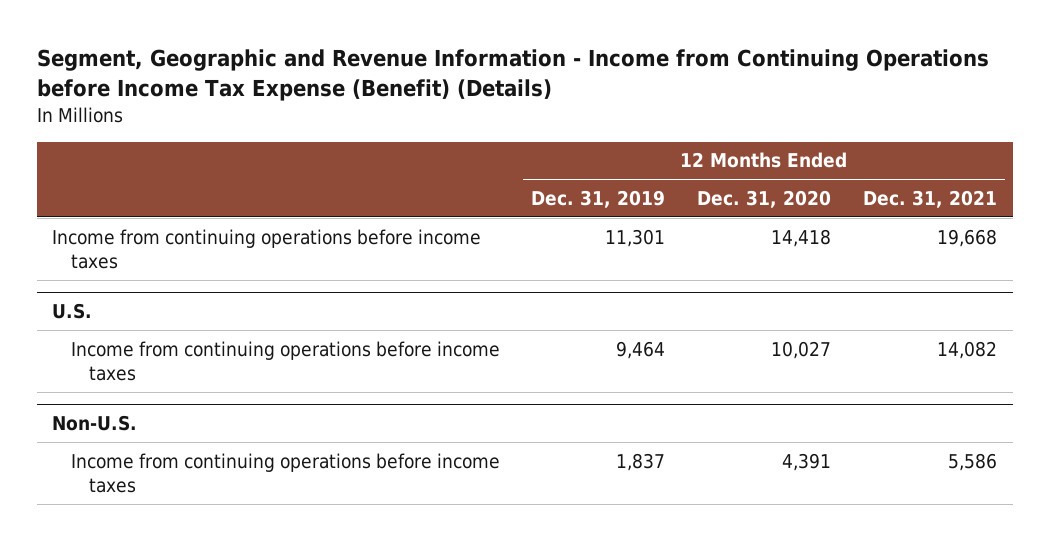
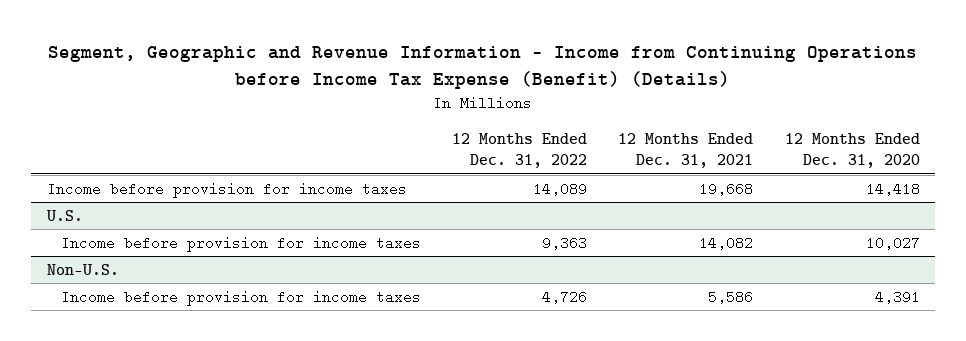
[531,190,666,209] Dec. 31, 2019 -> none
none -> [452,132,588,169] 12 Months Ended Dec. 31, 2022
[52,228,482,270] Income from continuing operations before income taxes -> [46,181,407,198] Income before provision for income taxes
[70,340,500,382] Income from continuing operations before income taxes -> [60,235,421,252] Income before provision for income taxes
[70,452,500,494] Income from continuing operations before income taxes -> [60,289,421,306] Income before provision for income taxes

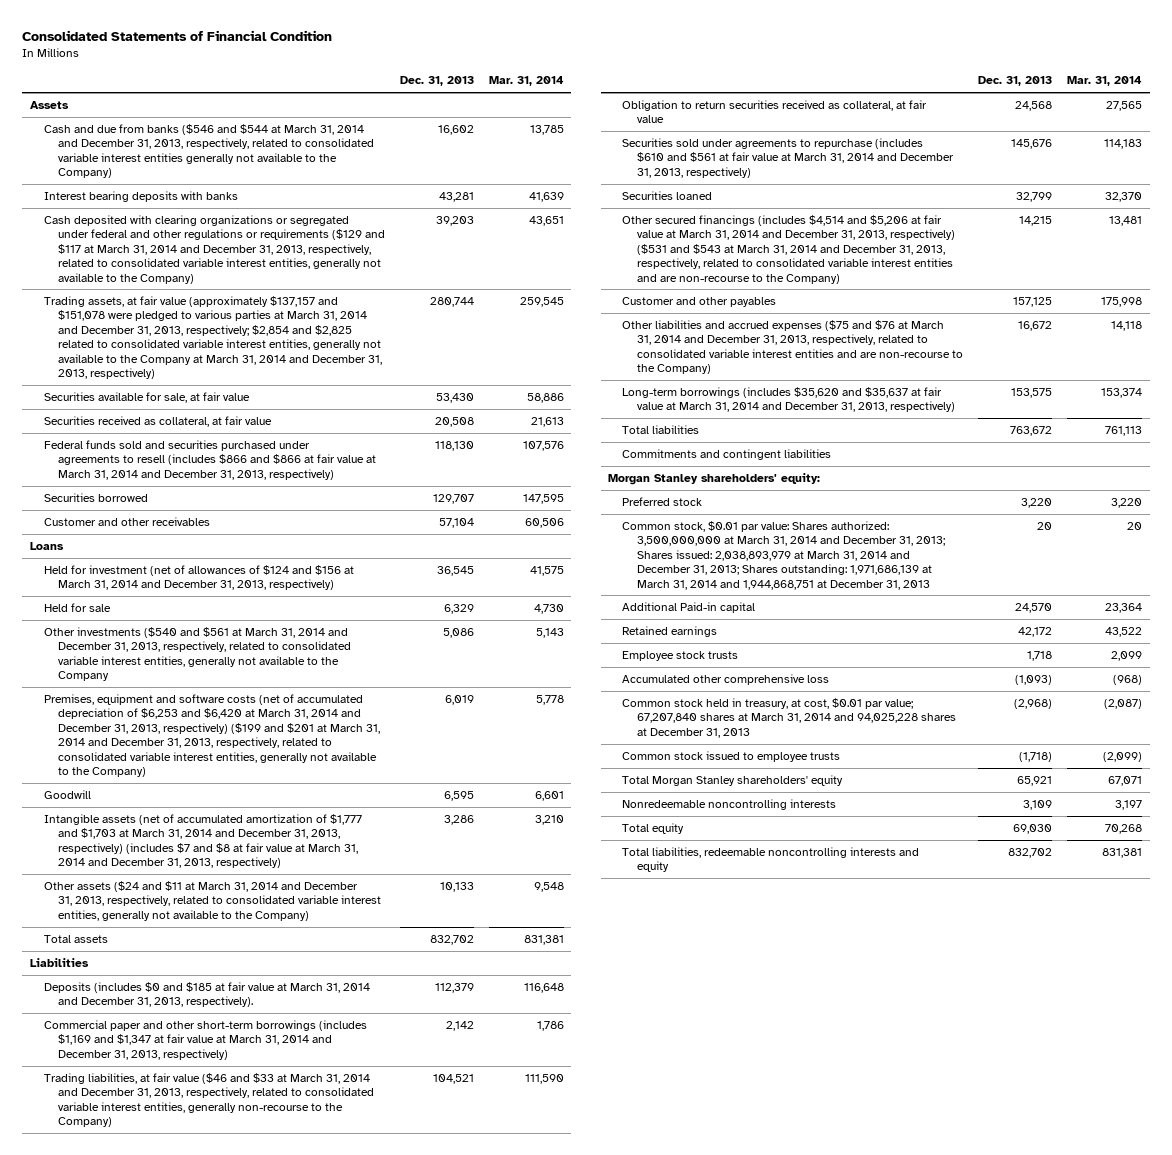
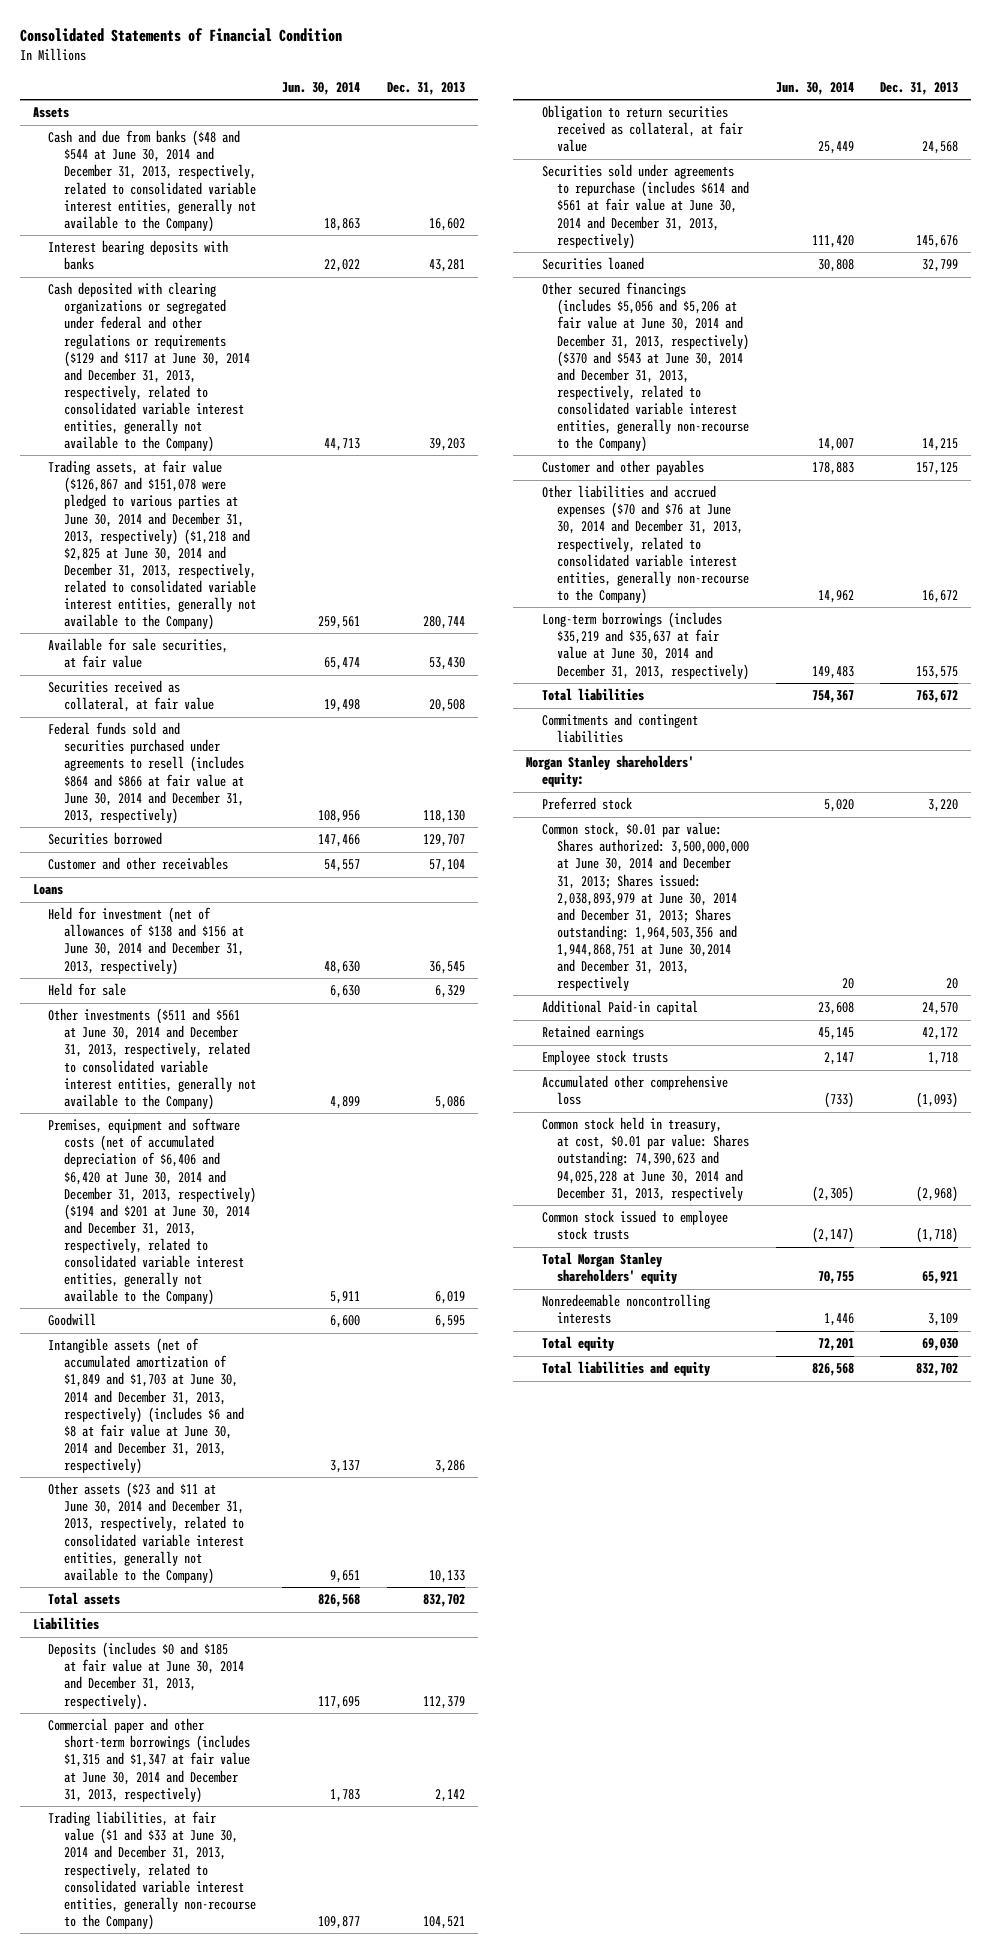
[488,76,564,87] Mar. 31, 2014 -> none
none -> [282,81,361,95] Jun. 30, 2014
[43,123,374,179] Cash and due from banks ($546 and $544 at March 31, 2014 and December 31, 2013, respectively, related to consolidated variable interest entities generally not available to the Company) -> [48,130,256,232] Cash and due from banks ($48 and $544 at June 30, 2014 and December 31, 2013, respectively, related to consolidated variable interest entities, generally not available to the Company)
[43,214,385,284] Cash deposited with clearing organizations or segregated under federal and other regulations or requirements ($129 and $117 at March 31, 2014 and December 31, 2013, respectively, related to consolidated variable interest entities, generally not available to the Company) -> [48,282,250,452] Cash deposited with clearing organizations or segregated under federal and other regulations or requirements ($129 and $117 at June 30, 2014 and December 31, 2013, respectively, related to consolidated variable interest entities, generally not available to the Company)
[43,295,382,379] Trading assets, at fair value (approximately $137,157 and $151,078 were pledged to various parties at March 31, 2014 and December 31, 2013, respectively; $2,854 and $2,825 related to consolidated variable interest entities, generally not available to the Company at March 31, 2014 and December 31, 2013, respectively) -> [48,460,256,630] Trading assets, at fair value ($126,867 and $151,078 were pledged to various parties at June 30, 2014 and December 31, 2013, respectively) ($1,218 and $2,825 at June 30, 2014 and December 31, 2013, respectively, related to consolidated variable interest entities, generally not available to the Company)
[43,391,250,403] Securities available for sale, at fair value -> [48,638,229,669] Available for sale securities, at fair value
[43,439,376,480] Federal funds sold and securities purchased under agreements to resell (includes $866 and $866 at fair value at March 31, 2014 and December 31, 2013, respectively) -> [48,722,244,824] Federal funds sold and securities purchased under agreements to resell (includes $864 and $866 at fair value at June 30, 2014 and December 31, 2013, respectively)
[43,564,354,591] Held for investment (net of allowances of $124 and $156 at March 31, 2014 and December 31, 2013, respectively) -> [48,907,244,975] Held for investment (net of allowances of $138 and $156 at June 30, 2014 and December 31, 2013, respectively)
[43,626,351,682] Other investments ($540 and $561 at March 31, 2014 and December 31, 2013, respectively, related to consolidated variable interest entities, generally not available to the Company -> [48,1008,256,1110] Other investments ($511 and $561 at June 30, 2014 and December 31, 2013, respectively, related to consolidated variable interest entities, generally not available to the Company)
[43,693,380,777] Premises, equipment and software costs (net of accumulated depreciation of $6,253 and $6,420 at March 31, 2014 and December 31, 2013, respectively) ($199 and $201 at March 31, 2014 and December 31, 2013, respectively, related to consolidated variable interest entities, generally not available to the Company) -> [48,1118,256,1305] Premises, equipment and software costs (net of accumulated depreciation of $6,406 and $6,420 at June 30, 2014 and December 31, 2013, respectively) ($194 and $201 at June 30, 2014 and December 31, 2013, respectively, related to consolidated variable interest entities, generally not available to the Company)
[43,813,362,869] Intangible assets (net of accumulated amortization of $1,777 and $1,703 at March 31, 2014 and December 31, 2013, respectively) (includes $7 and $8 at fair value at March 31, 2014 and December 31, 2013, respectively) -> [48,1338,244,1474] Intangible assets (net of accumulated amortization of $1,849 and $1,703 at June 30, 2014 and December 31, 2013, respectively) (includes $6 and $8 at fair value at June 30, 2014 and December 31, 2013, respectively)
[43,880,381,921] Other assets ($24 and $11 at March 31, 2014 and December 31, 2013, respectively, related to consolidated variable interest entities, generally not available to the Company) -> [48,1482,244,1584] Other assets ($23 and $11 at June 30, 2014 and December 31, 2013, respectively, related to consolidated variable interest entities, generally not available to the Company)
[43,981,370,1008] Deposits (includes $0 and $185 at fair value at March 31, 2014 and December 31, 2013, respectively). -> [48,1642,244,1710] Deposits (includes $0 and $185 at fair value at June 30, 2014 and December 31, 2013, respectively).
[43,1019,367,1060] Commercial paper and other short-term borrowings (includes $1,169 and $1,347 at fair value at March 31, 2014 and December 31, 2013, respectively) -> [48,1718,250,1803] Commercial paper and other short-term borrowings (includes $1,315 and $1,347 at fair value at June 30, 2014 and December 31, 2013, respectively)
[43,1072,374,1128] Trading liabilities, at fair value ($46 and $33 at March 31, 2014 and December 31, 2013, respectively, related to consolidated variable interest entities, generally non-recourse to the Company) -> [48,1811,256,1930] Trading liabilities, at fair value ($1 and $33 at June 30, 2014 and December 31, 2013, respectively, related to consolidated variable interest entities, generally non-recourse to the Company)
[622,137,954,178] Securities sold under agreements to repurchase (includes $610 and $561 at fair value at March 31, 2014 and December 31, 2013, respectively) -> [541,164,750,249] Securities sold under agreements to repurchase (includes $614 and $561 at fair value at June 30, 2014 and December 31, 2013, respectively)
[622,214,955,284] Other secured financings (includes $4,514 and $5,206 at fair value at March 31, 2014 and December 31, 2013, respectively) ($531 and $543 at March 31, 2014 and December 31, 2013, respectively, related to consolidated variable interest entities and are non-recourse to the Company) -> [541,282,750,452] Other secured financings (includes $5,056 and $5,206 at fair value at June 30, 2014 and December 31, 2013, respectively) ($370 and $543 at June 30, 2014 and December 31, 2013, respectively, related to consolidated variable interest entities, generally non-recourse to the Company)
[622,319,963,375] Other liabilities and accrued expenses ($75 and $76 at March 31, 2014 and December 31, 2013, respectively, related to consolidated variable interest entities and are non-recourse to the Company) -> [541,485,750,604] Other liabilities and accrued expenses ($70 and $76 at June 30, 2014 and December 31, 2013, respectively, related to consolidated variable interest entities, generally non-recourse to the Company)
[622,386,955,413] Long-term borrowings (includes $35,620 and $35,637 at fair value at March 31, 2014 and December 31, 2013, respectively) -> [541,612,750,680] Long-term borrowings (includes $35,219 and $35,637 at fair value at June 30, 2014 and December 31, 2013, respectively)
[622,520,945,590] Common stock, $0.01 par value: Shares authorized: 3,500,000,000 at March 31, 2014 and December 31, 2013; Shares issued: 2,038,893,979 at March 31, 2014 and December 31, 2013; Shares outstanding: 1,971,686,139 at March 31, 2014 and 1,944,868,751 at December 31, 2013 -> [541,822,750,991] Common stock, $0.01 par value: Shares authorized: 3,500,000,000 at June 30, 2014 and December 31, 2013; Shares issued: 2,038,893,979 at June 30, 2014 and December 31, 2013; Shares outstanding: 1,964,503,356 and 1,944,868,751 at June 30,2014 and December 31, 2013, respectively
[622,697,956,738] Common stock held in treasury, at cost, $0.01 par value; 67,207,840 shares at March 31, 2014 and 94,025,228 shares at December 31, 2013 -> [541,1117,750,1201] Common stock held in treasury, at cost, $0.01 par value: Shares outstanding: 74,390,623 and 94,025,228 at June 30, 2014 and December 31, 2013, respectively
[622,750,841,762] Common stock issued to employee trusts -> [541,1210,728,1241] Common stock issued to employee stock trusts
[622,846,920,873] Total liabilities, redeemable noncontrolling interests and equity -> [541,1361,710,1377] Total liabilities and equity

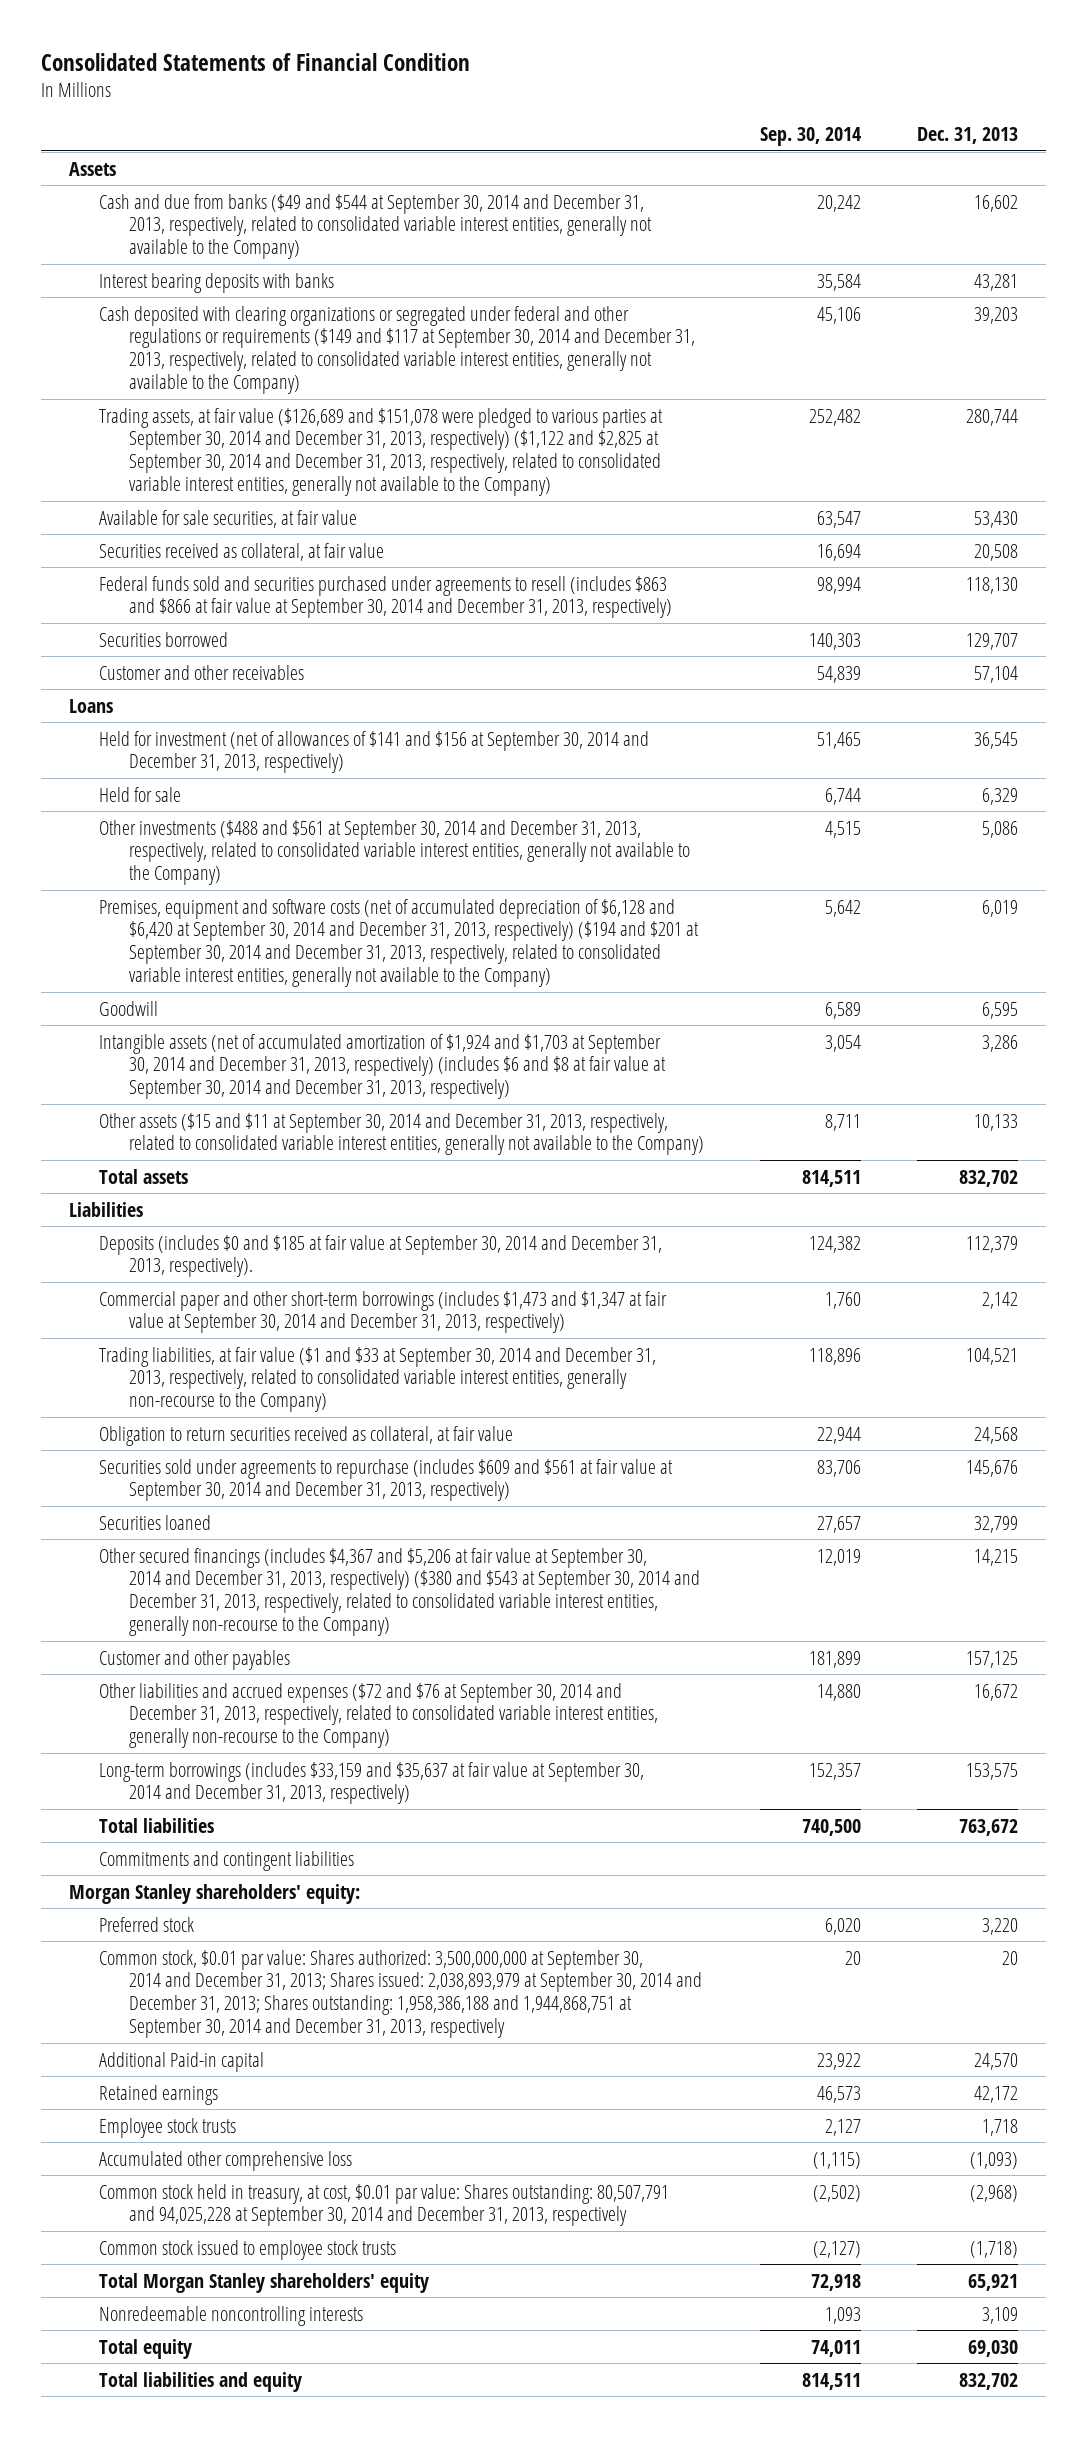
[282,81,361,95] Jun. 30, 2014 -> none
none -> [759,126,861,146] Sep. 30, 2014
[48,130,256,232] Cash and due from banks ($48 and $544 at June 30, 2014 and December 31, 2013, respectively, related to consolidated variable interest entities, generally not available to the Company) -> [98,193,653,260] Cash and due from banks ($49 and $544 at September 30, 2014 and December 31, 2013, respectively, related to consolidated variable interest entities, generally not available to the Company)
[48,282,250,452] Cash deposited with clearing organizations or segregated under federal and other regulations or requirements ($129 and $117 at June 30, 2014 and December 31, 2013, respectively, related to consolidated variable interest entities, generally not available to the Company) -> [98,305,696,394] Cash deposited with clearing organizations or segregated under federal and other regulations or requirements ($149 and $117 at September 30, 2014 and December 31, 2013, respectively, related to consolidated variable interest entities, generally not available to the Company)
[48,460,256,630] Trading assets, at fair value ($126,867 and $151,078 were pledged to various parties at June 30, 2014 and December 31, 2013, respectively) ($1,218 and $2,825 at June 30, 2014 and December 31, 2013, respectively, related to consolidated variable interest entities, generally not available to the Company) -> [98,407,663,496] Trading assets, at fair value ($126,689 and $151,078 were pledged to various parties at September 30, 2014 and December 31, 2013, respectively) ($1,122 and $2,825 at September 30, 2014 and December 31, 2013, respectively, related to consolidated variable interest entities, generally not available to the Company)
[48,722,244,824] Federal funds sold and securities purchased under agreements to resell (includes $864 and $866 at fair value at June 30, 2014 and December 31, 2013, respectively) -> [98,575,673,619] Federal funds sold and securities purchased under agreements to resell (includes $863 and $866 at fair value at September 30, 2014 and December 31, 2013, respectively)
[48,907,244,975] Held for investment (net of allowances of $138 and $156 at June 30, 2014 and December 31, 2013, respectively) -> [98,730,649,774] Held for investment (net of allowances of $141 and $156 at September 30, 2014 and December 31, 2013, respectively)
[48,1008,256,1110] Other investments ($511 and $561 at June 30, 2014 and December 31, 2013, respectively, related to consolidated variable interest entities, generally not available to the Company) -> [98,819,691,886] Other investments ($488 and $561 at September 30, 2014 and December 31, 2013, respectively, related to consolidated variable interest entities, generally not available to the Company)
[48,1118,256,1305] Premises, equipment and software costs (net of accumulated depreciation of $6,406 and $6,420 at June 30, 2014 and December 31, 2013, respectively) ($194 and $201 at June 30, 2014 and December 31, 2013, respectively, related to consolidated variable interest entities, generally not available to the Company) -> [98,898,700,987] Premises, equipment and software costs (net of accumulated depreciation of $6,128 and $6,420 at September 30, 2014 and December 31, 2013, respectively) ($194 and $201 at September 30, 2014 and December 31, 2013, respectively, related to consolidated variable interest entities, generally not available to the Company)
[48,1338,244,1474] Intangible assets (net of accumulated amortization of $1,849 and $1,703 at June 30, 2014 and December 31, 2013, respectively) (includes $6 and $8 at fair value at June 30, 2014 and December 31, 2013, respectively) -> [98,1033,667,1100] Intangible assets (net of accumulated amortization of $1,924 and $1,703 at September 30, 2014 and December 31, 2013, respectively) (includes $6 and $8 at fair value at September 30, 2014 and December 31, 2013, respectively)
[48,1482,244,1584] Other assets ($23 and $11 at June 30, 2014 and December 31, 2013, respectively, related to consolidated variable interest entities, generally not available to the Company) -> [98,1112,705,1156] Other assets ($15 and $11 at September 30, 2014 and December 31, 2013, respectively, related to consolidated variable interest entities, generally not available to the Company)
[48,1642,244,1710] Deposits (includes $0 and $185 at fair value at June 30, 2014 and December 31, 2013, respectively). -> [98,1234,662,1278] Deposits (includes $0 and $185 at fair value at September 30, 2014 and December 31, 2013, respectively).
[48,1718,250,1803] Commercial paper and other short-term borrowings (includes $1,315 and $1,347 at fair value at June 30, 2014 and December 31, 2013, respectively) -> [98,1290,667,1334] Commercial paper and other short-term borrowings (includes $1,473 and $1,347 at fair value at September 30, 2014 and December 31, 2013, respectively)
[48,1811,256,1930] Trading liabilities, at fair value ($1 and $33 at June 30, 2014 and December 31, 2013, respectively, related to consolidated variable interest entities, generally non-recourse to the Company) -> [98,1346,656,1413] Trading liabilities, at fair value ($1 and $33 at September 30, 2014 and December 31, 2013, respectively, related to consolidated variable interest entities, generally non-recourse to the Company)
[541,164,750,249] Securities sold under agreements to repurchase (includes $614 and $561 at fair value at June 30, 2014 and December 31, 2013, respectively) -> [98,1458,673,1502] Securities sold under agreements to repurchase (includes $609 and $561 at fair value at September 30, 2014 and December 31, 2013, respectively)
[541,282,750,452] Other secured financings (includes $5,056 and $5,206 at fair value at June 30, 2014 and December 31, 2013, respectively) ($370 and $543 at June 30, 2014 and December 31, 2013, respectively, related to consolidated variable interest entities, generally non-recourse to the Company) -> [98,1547,701,1636] Other secured financings (includes $4,367 and $5,206 at fair value at September 30, 2014 and December 31, 2013, respectively) ($380 and $543 at September 30, 2014 and December 31, 2013, respectively, related to consolidated variable interest entities, generally non-recourse to the Company)
[541,485,750,604] Other liabilities and accrued expenses ($70 and $76 at June 30, 2014 and December 31, 2013, respectively, related to consolidated variable interest entities, generally non-recourse to the Company) -> [98,1682,659,1749] Other liabilities and accrued expenses ($72 and $76 at September 30, 2014 and December 31, 2013, respectively, related to consolidated variable interest entities, generally non-recourse to the Company)
[541,612,750,680] Long-term borrowings (includes $35,219 and $35,637 at fair value at June 30, 2014 and December 31, 2013, respectively) -> [98,1761,644,1805] Long-term borrowings (includes $33,159 and $35,637 at fair value at September 30, 2014 and December 31, 2013, respectively)
[541,822,750,991] Common stock, $0.01 par value: Shares authorized: 3,500,000,000 at June 30, 2014 and December 31, 2013; Shares issued: 2,038,893,979 at June 30, 2014 and December 31, 2013; Shares outstanding: 1,964,503,356 and 1,944,868,751 at June 30,2014 and December 31, 2013, respectively -> [98,1949,703,2038] Common stock, $0.01 par value: Shares authorized: 3,500,000,000 at September 30, 2014 and December 31, 2013; Shares issued: 2,038,893,979 at September 30, 2014 and December 31, 2013; Shares outstanding: 1,958,386,188 and 1,944,868,751 at September 30, 2014 and December 31, 2013, respectively
[541,1117,750,1201] Common stock held in treasury, at cost, $0.01 par value: Shares outstanding: 74,390,623 and 94,025,228 at June 30, 2014 and December 31, 2013, respectively -> [98,2183,669,2227] Common stock held in treasury, at cost, $0.01 par value: Shares outstanding: 80,507,791 and 94,025,228 at September 30, 2014 and December 31, 2013, respectively

